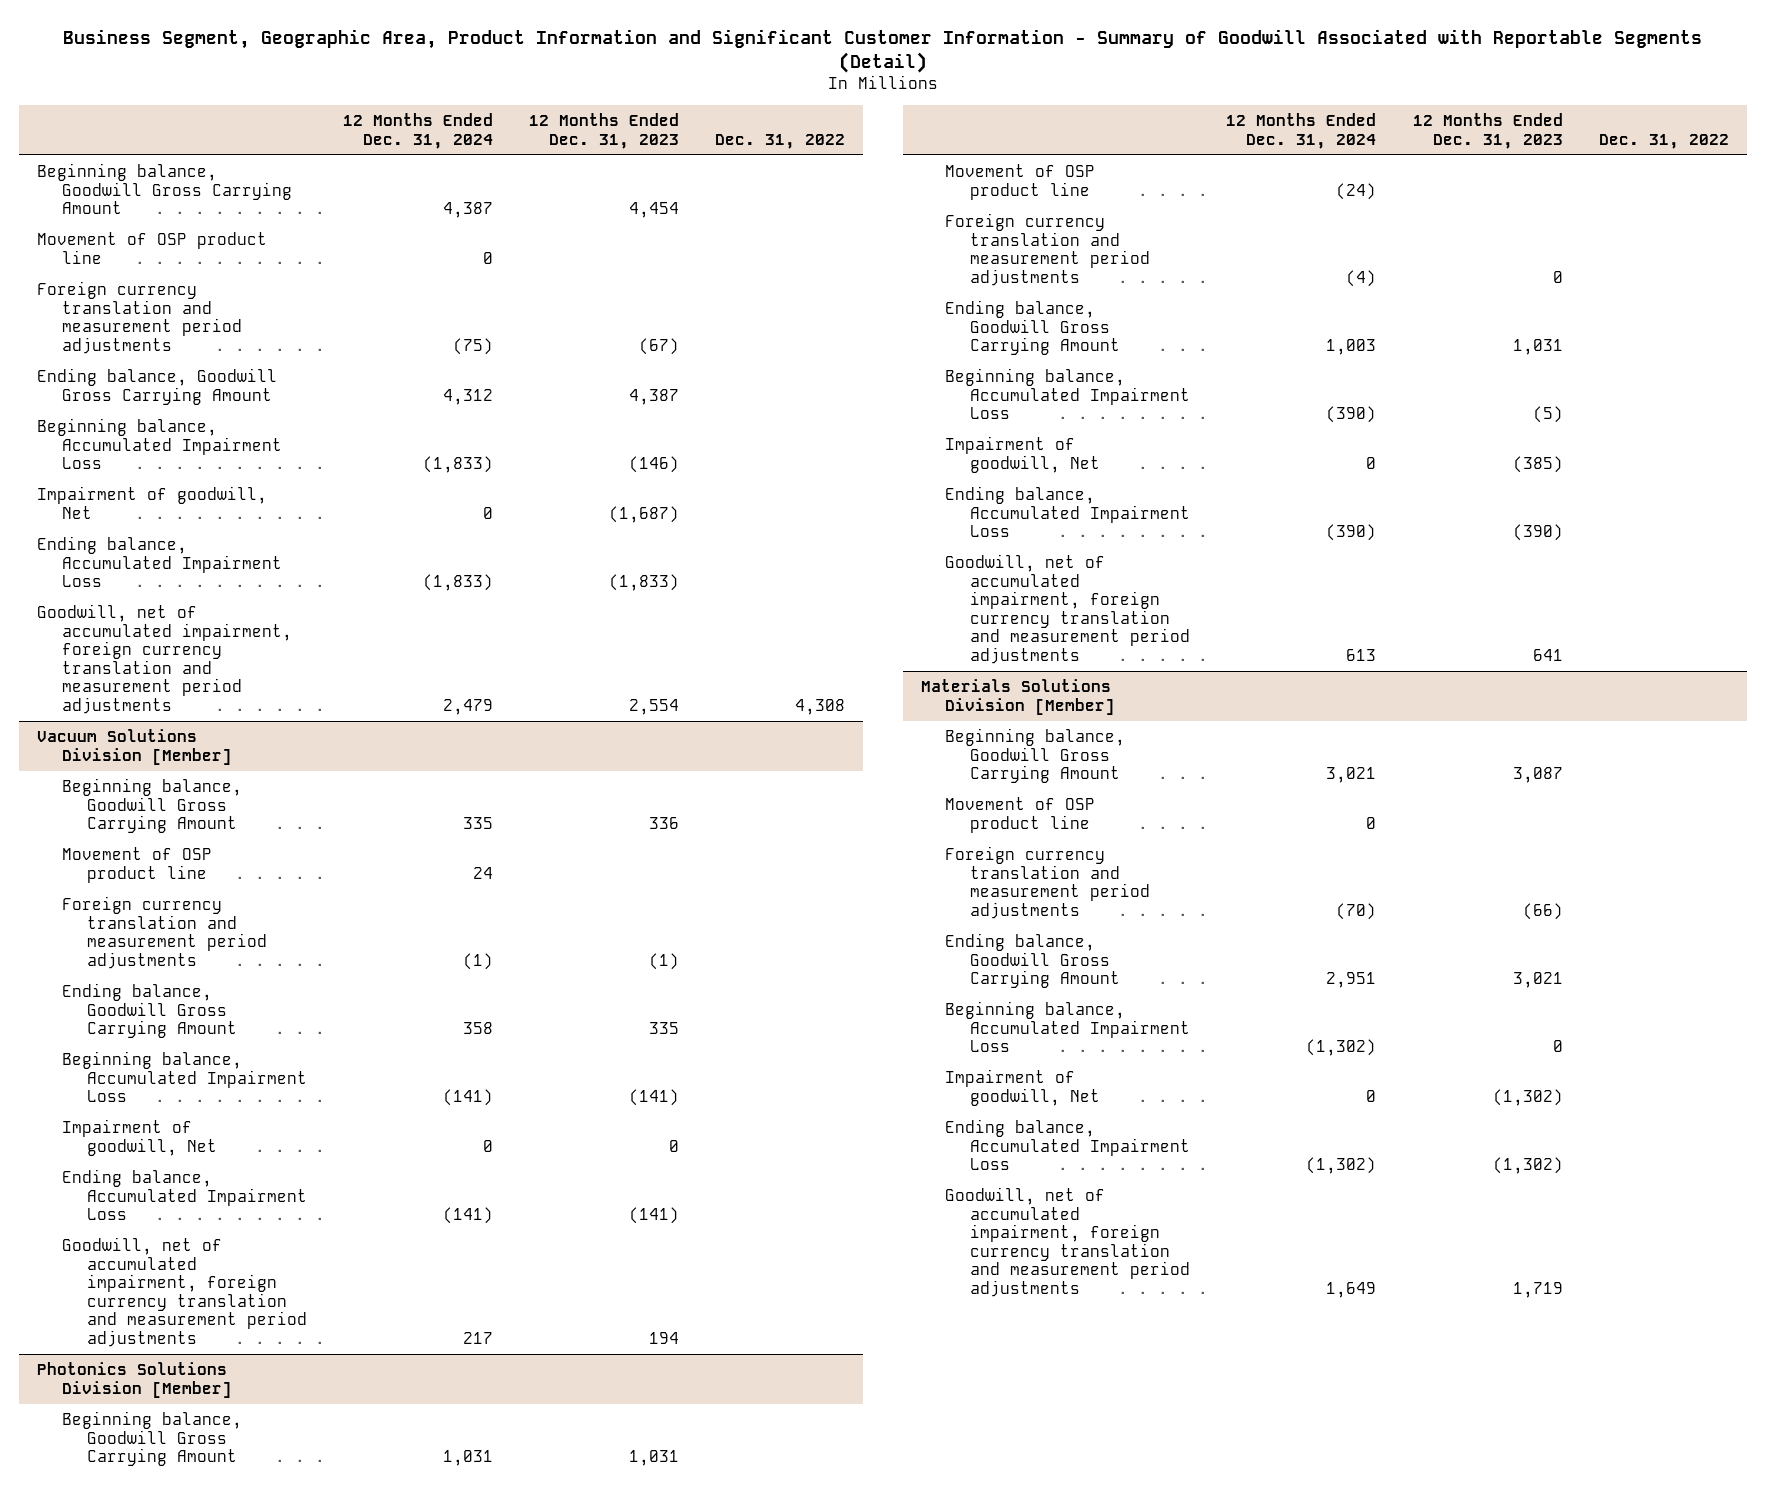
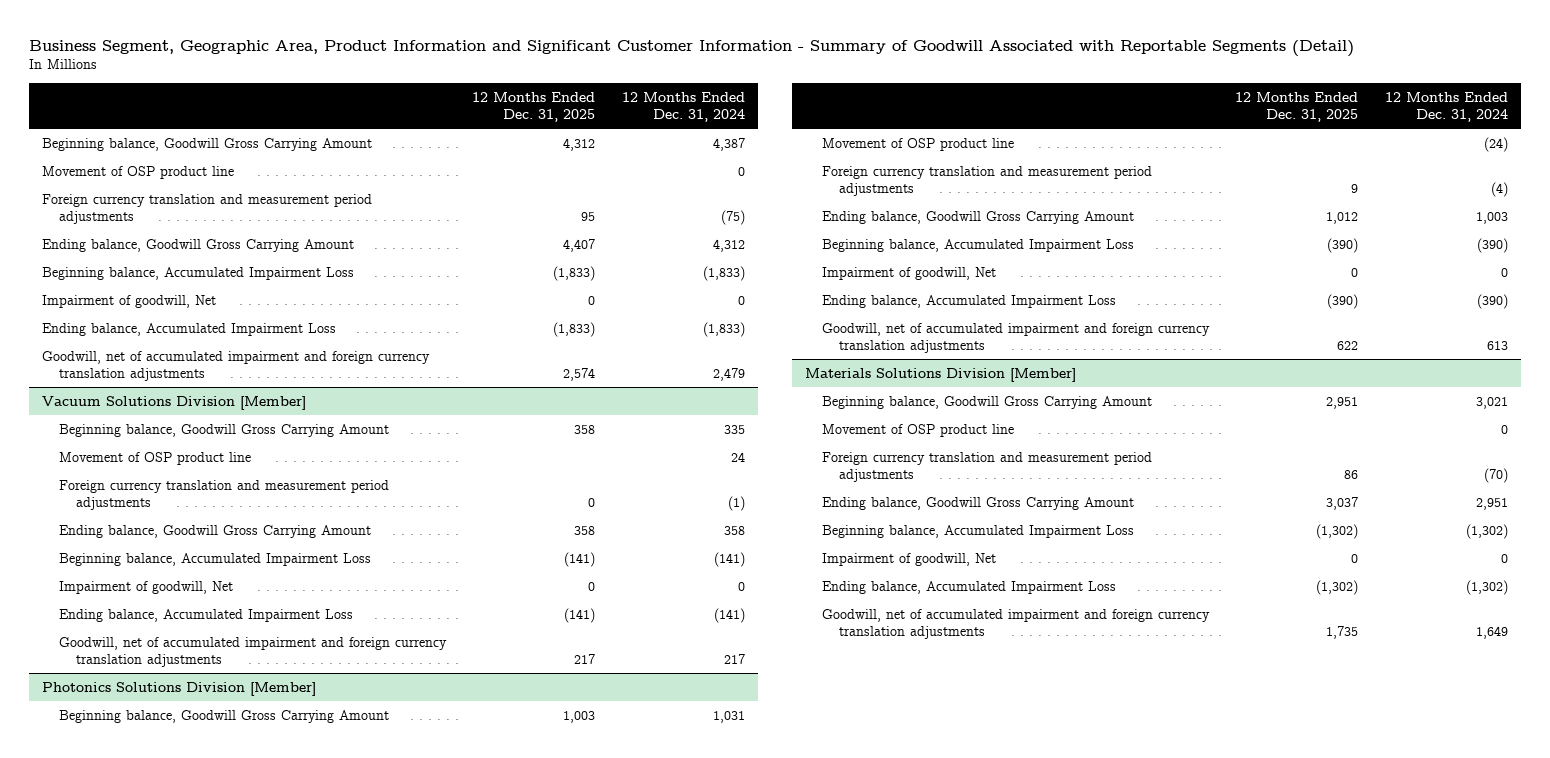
[529,112,680,149] 12 Months Ended Dec. 31, 2023 -> none
[715,133,846,149] Dec. 31, 2022 -> none
none -> [472,91,596,123] 12 Months Ended Dec. 31, 2025
[37,604,292,715] Goodwill, net of accumulated impairment, foreign currency translation and measurement period adjustments -> [42,350,431,381] Goodwill, net of accumulated impairment and foreign currency translation adjustments
[61,1237,307,1348] Goodwill, net of accumulated impairment, foreign currency translation and measurement period adjustments -> [59,636,448,667] Goodwill, net of accumulated impairment and foreign currency translation adjustments
[945,554,1191,665] Goodwill, net of accumulated impairment, foreign currency translation and measurement period adjustments -> [822,322,1211,353] Goodwill, net of accumulated impairment and foreign currency translation adjustments
[945,1187,1191,1298] Goodwill, net of accumulated impairment, foreign currency translation and measurement period adjustments -> [822,608,1211,639] Goodwill, net of accumulated impairment and foreign currency translation adjustments

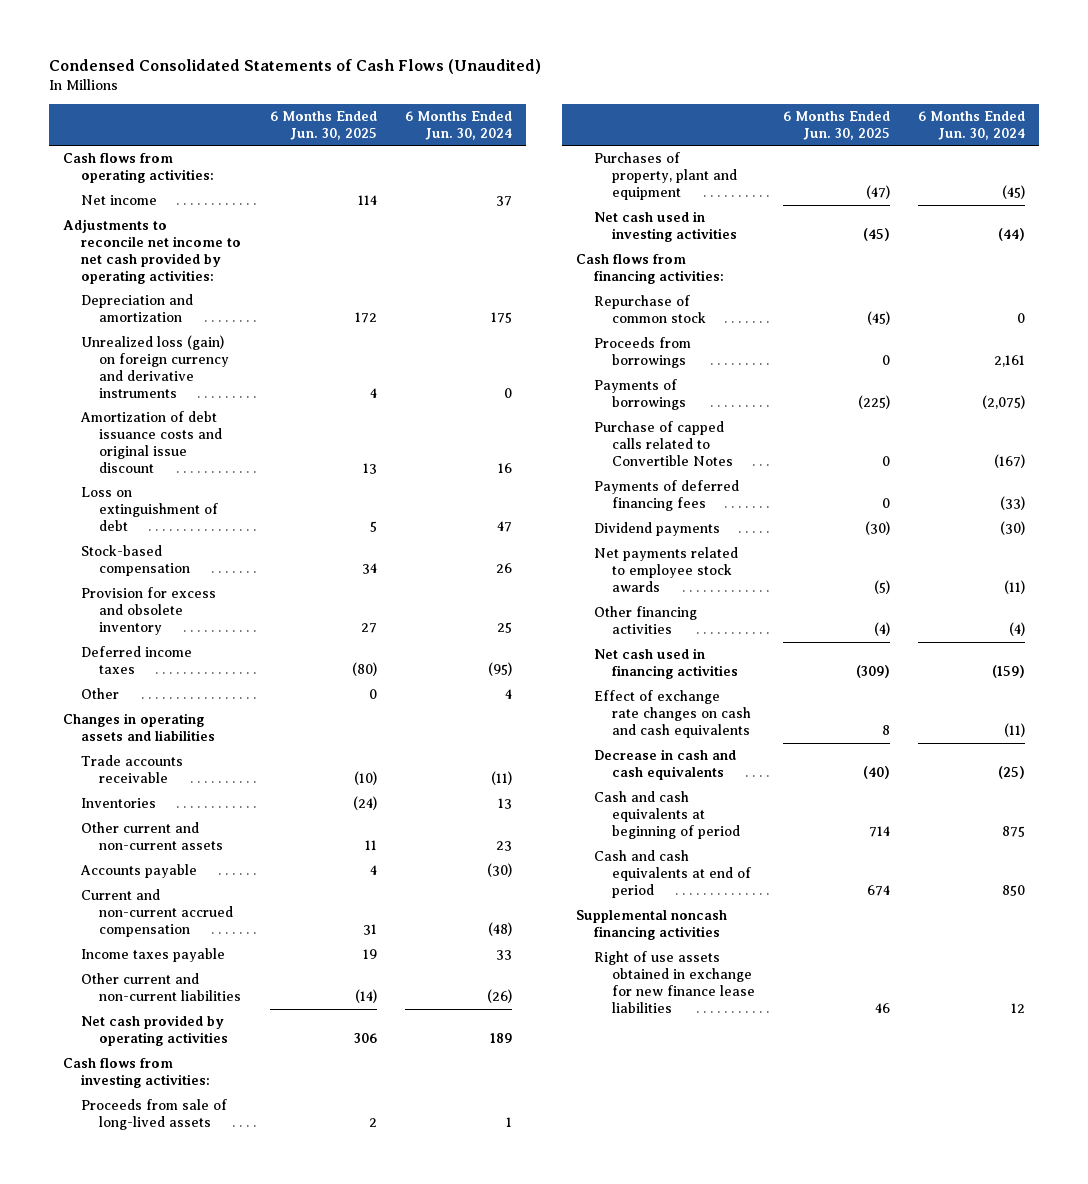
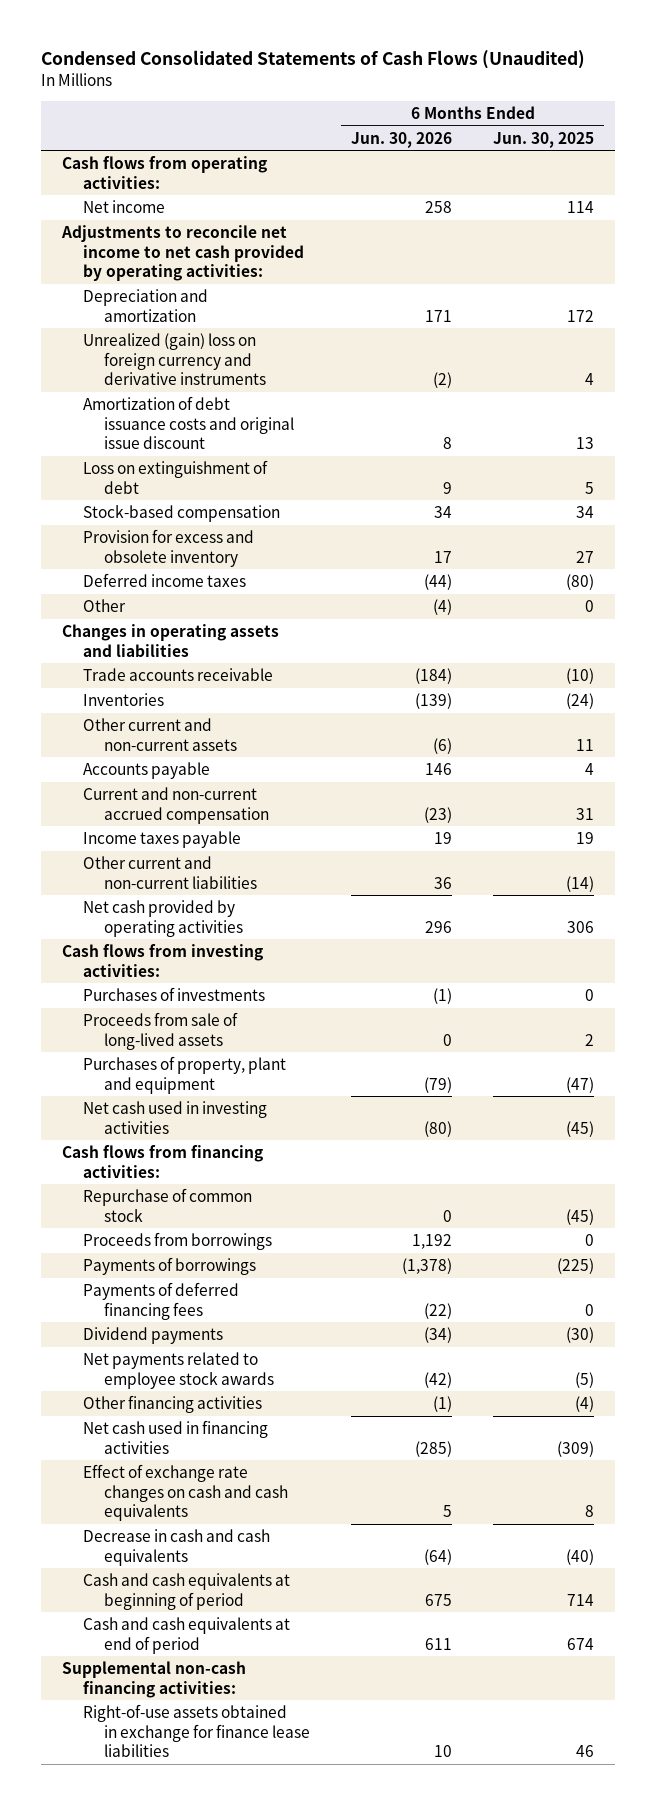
[405,111,513,140] 6 Months Ended Jun. 30, 2024 -> none
none -> [351,131,453,148] Jun. 30, 2026
[81,335,230,398] Unrealized loss (gain) on foreign currency and derivative instruments -> [82,332,266,386] Unrealized (gain) loss on foreign currency and derivative instruments
none -> [82,986,265,1001] Purchases of investments
[593,421,733,466] Purchase of capped calls related to Convertible Notes -> none
[575,910,727,941] Supplemental noncash financing activities -> [61,1660,246,1698] Supplemental non-cash financing activities:
[593,951,755,1013] Right of use assets obtained in exchange for new finance lease liabilities -> [82,1703,310,1758] Right-of-use assets obtained in exchange for finance lease liabilities

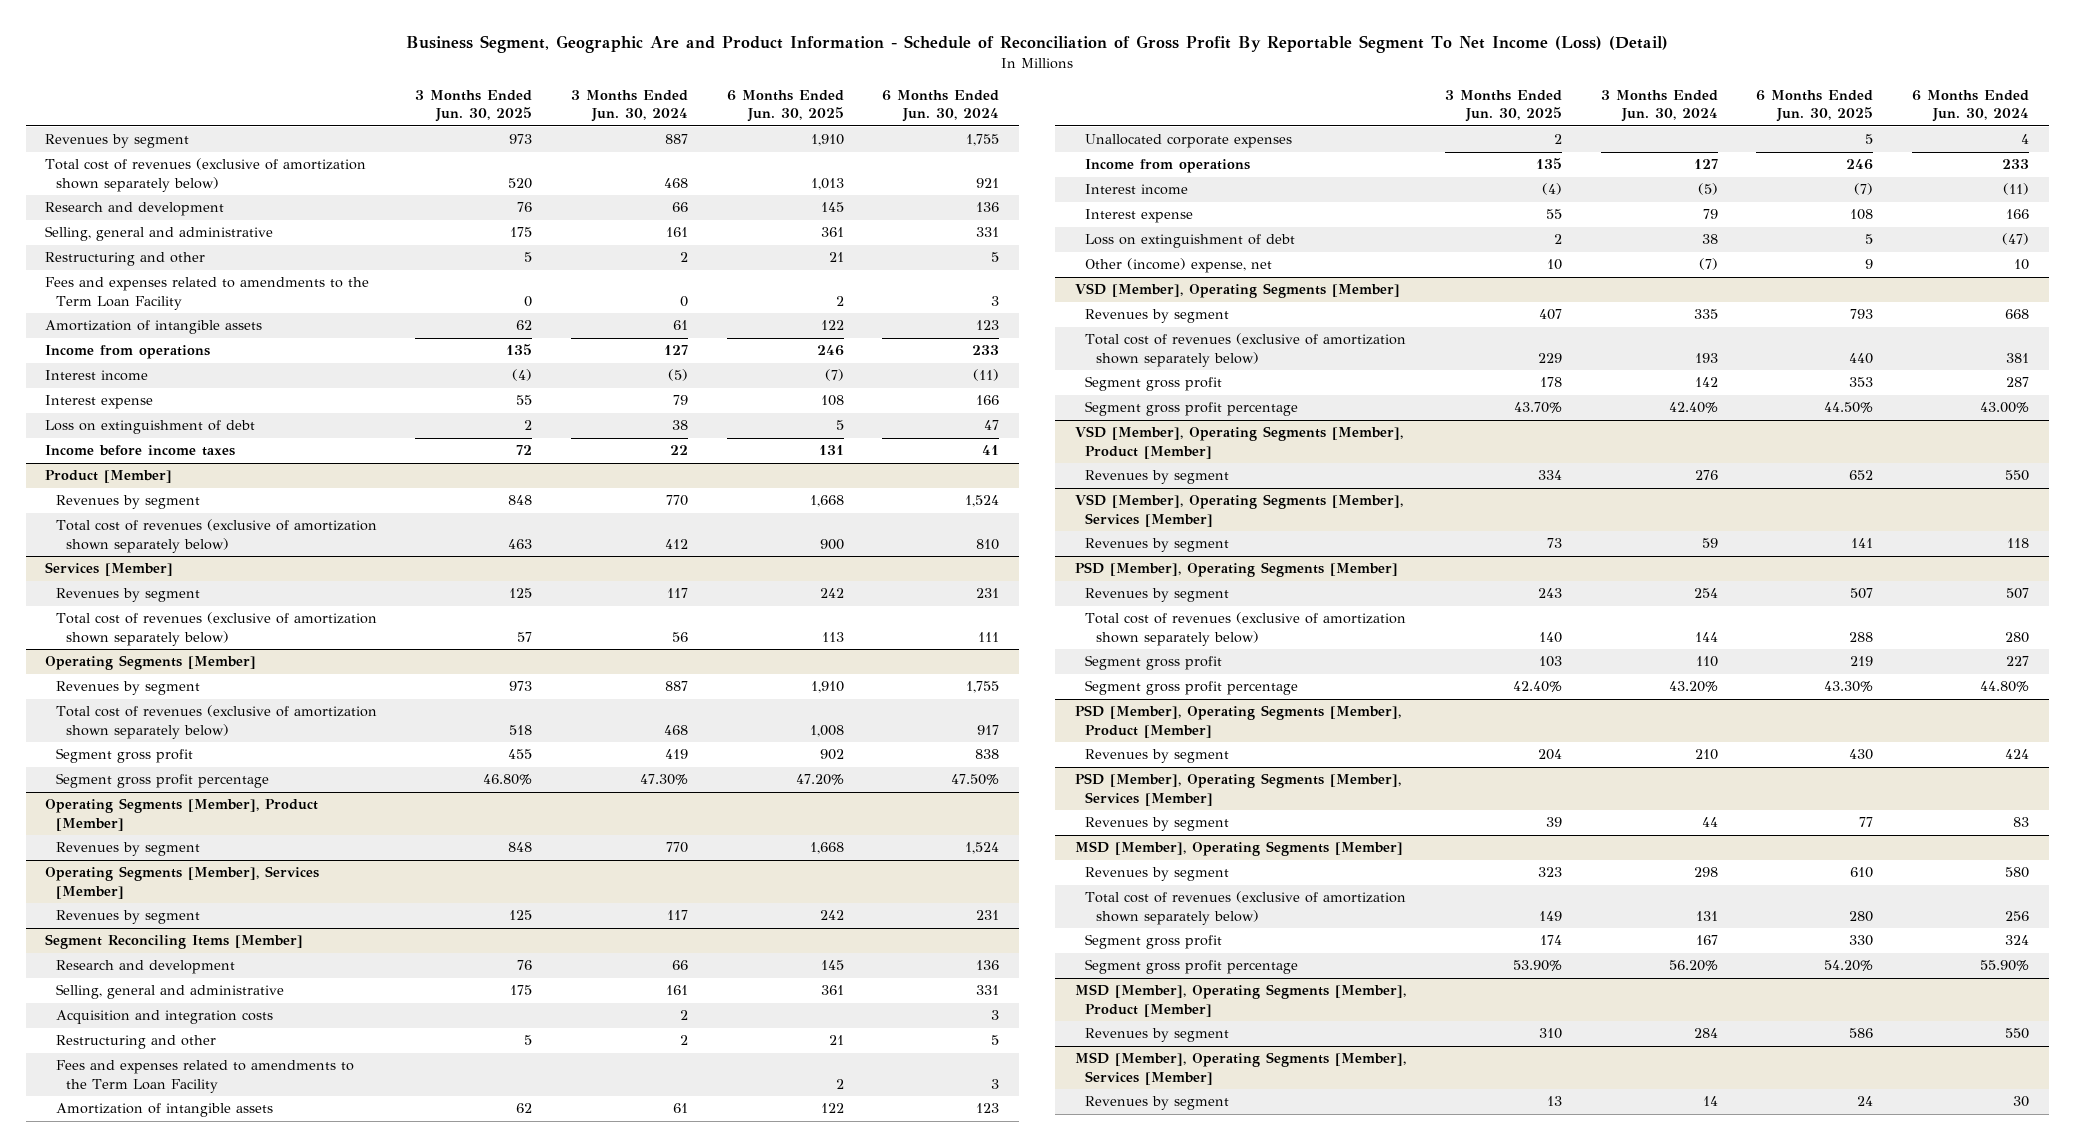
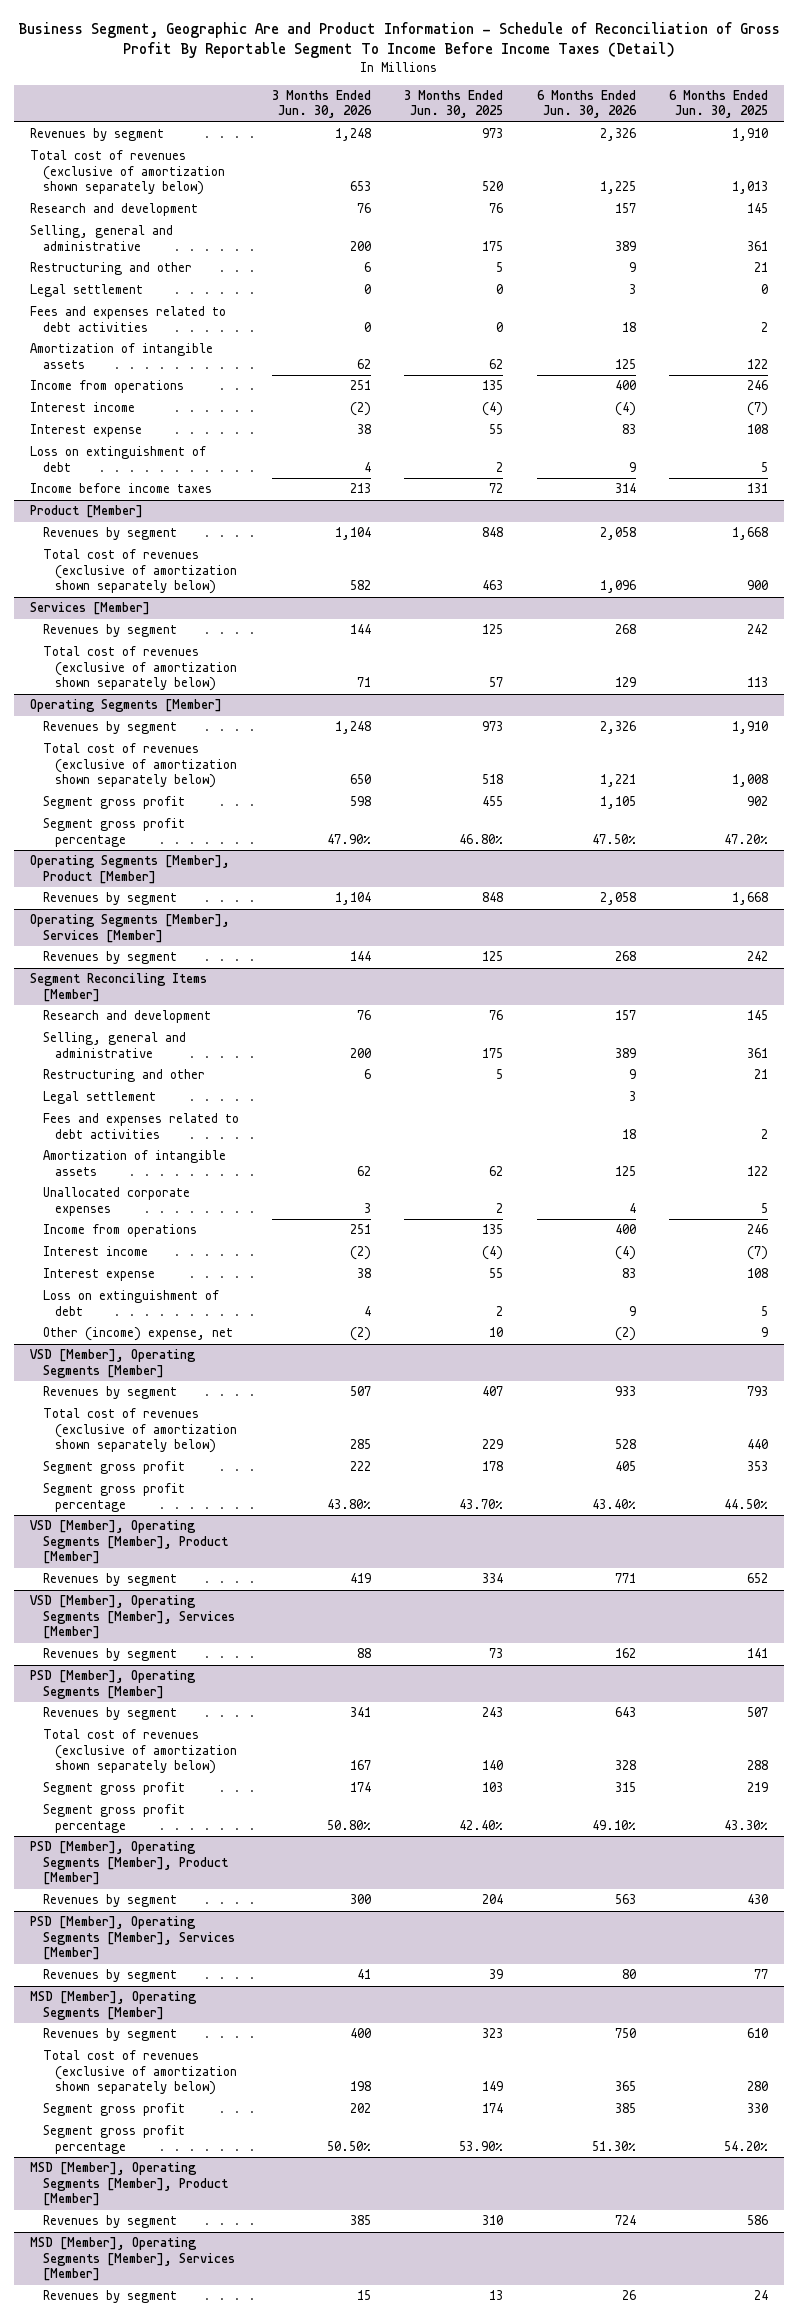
[406,35,1669,54] Business Segment, Geographic Are and Product Information - Schedule of Reconciliation of Gross Profit By Reportable Segment To Net Income (Loss) (Detail) -> [18,21,781,59] Business Segment, Geographic Are and Product Information - Schedule of Reconciliation of Gross Profit By Reportable Segment To Income Before Income Taxes (Detail)
[571,89,689,123] 3 Months Ended Jun. 30, 2024 -> none
[882,89,1000,123] 6 Months Ended Jun. 30, 2024 -> none
none -> [272,89,373,119] 3 Months Ended Jun. 30, 2026
none -> [536,89,637,119] 6 Months Ended Jun. 30, 2026
[44,277,369,310] Fees and expenses related to amendments to the Term Loan Facility -> none
none -> [30,284,144,298] Legal settlement
none -> [30,306,227,332] Fees and expenses related to debt activities
[55,1010,273,1025] Acquisition and integration costs -> none
[55,1060,354,1093] Fees and expenses related to amendments to the Term Loan Facility -> none
none -> [42,1091,156,1105] Legal settlement
none -> [42,1113,239,1139] Fees and expenses related to debt activities

